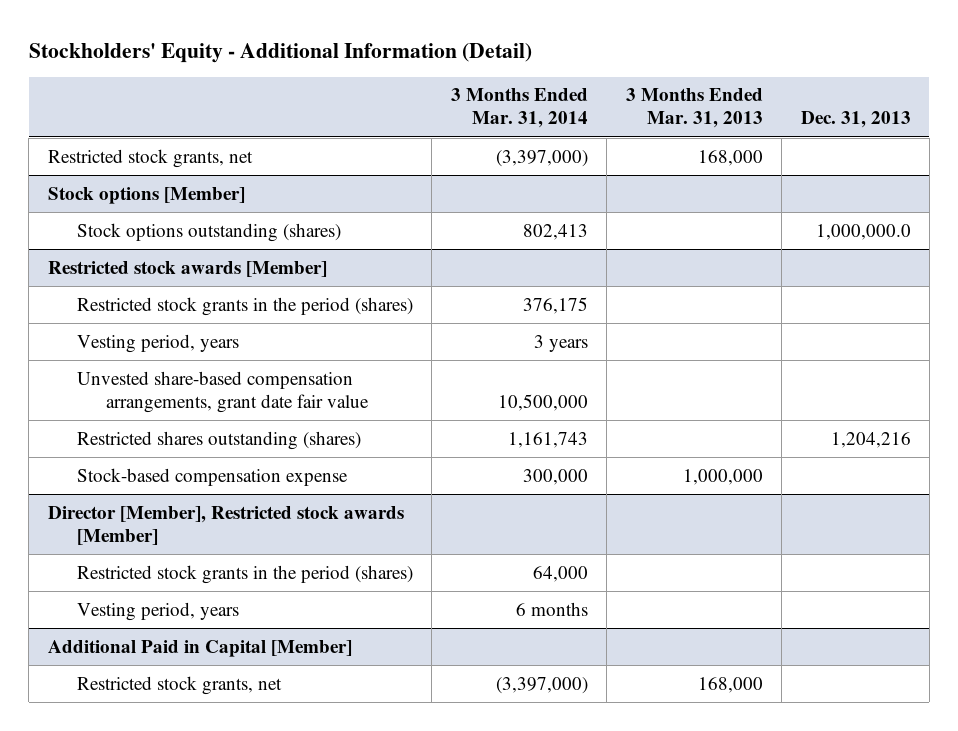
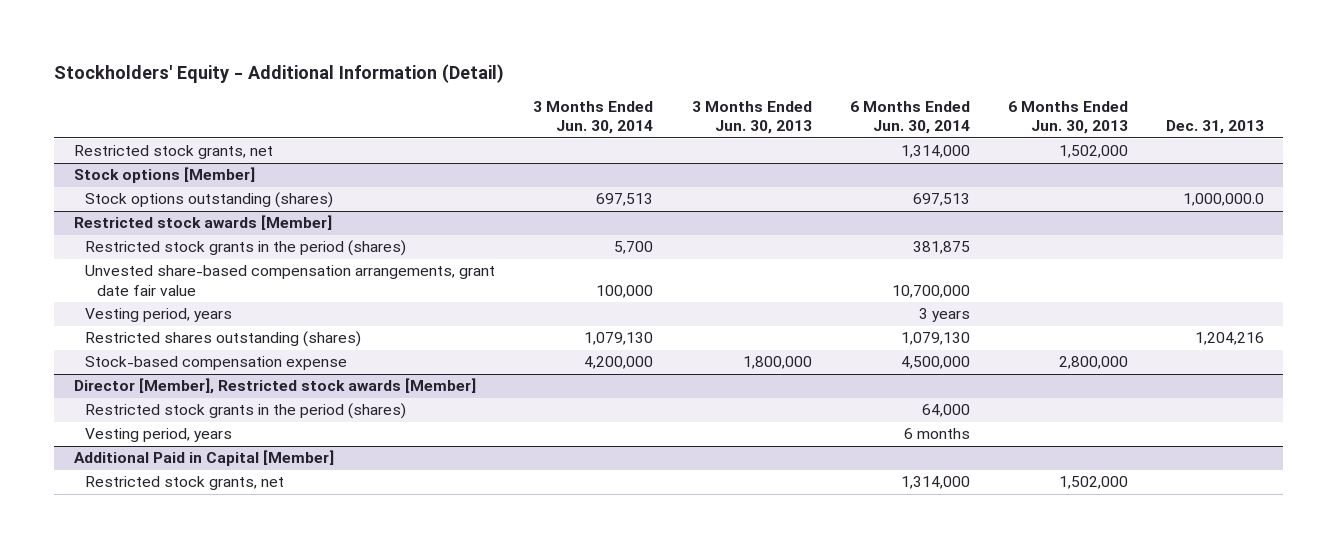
[450,88,588,129] 3 Months Ended Mar. 31, 2014 -> none
[625,88,763,129] 3 Months Ended Mar. 31, 2013 -> none
none -> [533,100,654,135] 3 Months Ended Jun. 30, 2014
none -> [691,100,812,135] 3 Months Ended Jun. 30, 2013
none -> [849,100,970,135] 6 Months Ended Jun. 30, 2014
none -> [1007,100,1128,135] 6 Months Ended Jun. 30, 2013
[76,333,239,353] Vesting period, years -> [85,308,233,323] Vesting period, years

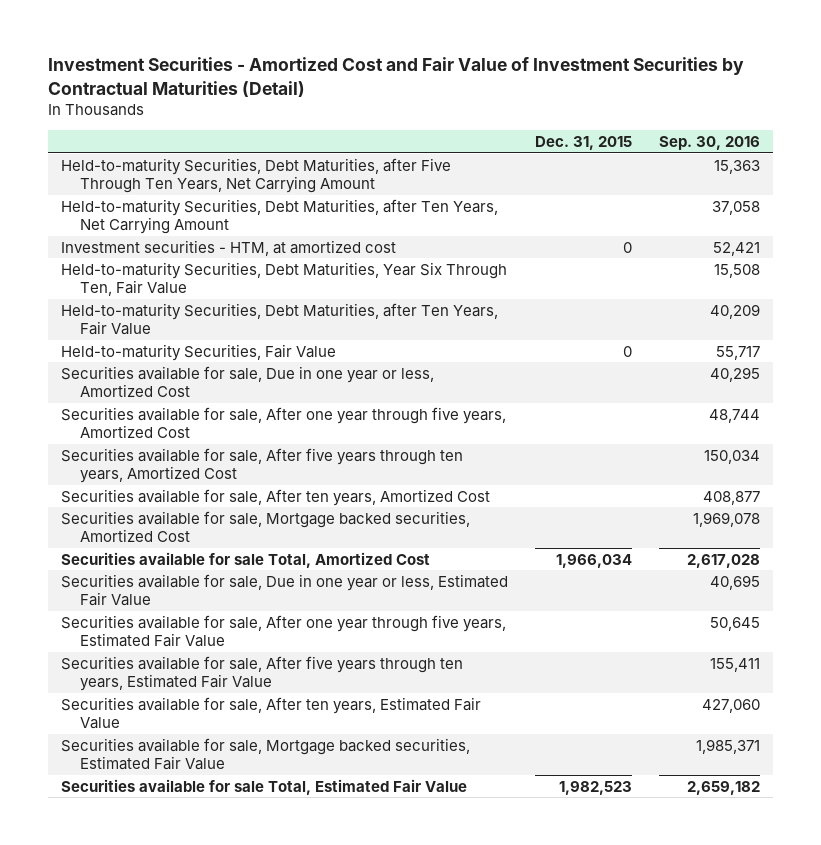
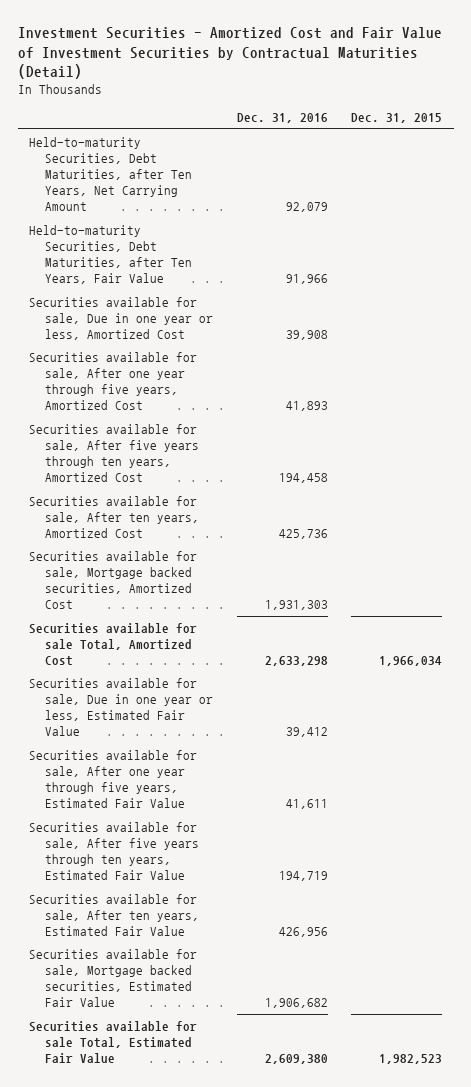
[658,135,760,150] Sep. 30, 2016 -> none
none -> [236,113,328,124] Dec. 31, 2016
[61,157,452,193] Held-to-maturity Securities, Debt Maturities, after Five Through Ten Years, Net Carrying Amount -> none
[61,239,397,256] Investment securities - HTM, at amortized cost -> none
[61,261,508,296] Held-to-maturity Securities, Debt Maturities, Year Six Through Ten, Fair Value -> none
[61,343,337,361] Held-to-maturity Securities, Fair Value -> none

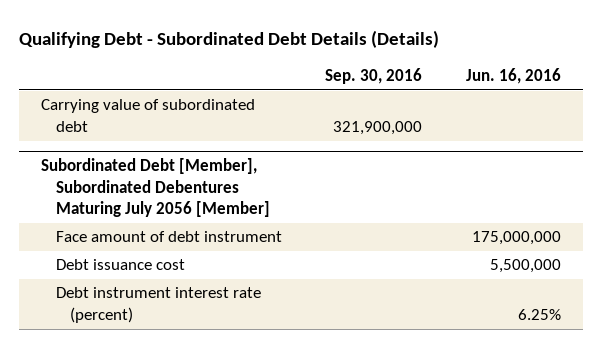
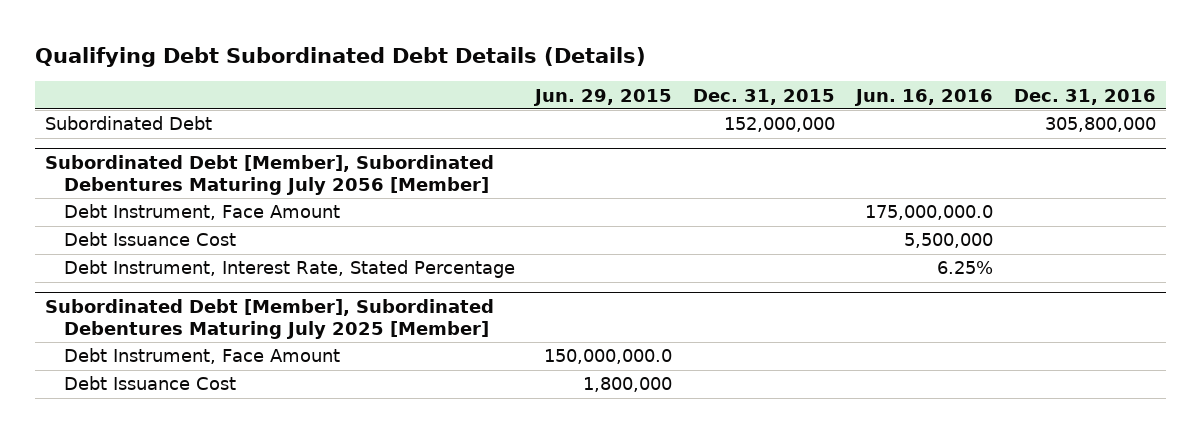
[19,29,440,48] Qualifying Debt - Subordinated Debt Details (Details) -> [34,47,646,68] Qualifying Debt Subordinated Debt Details (Details)
[325,67,423,84] Sep. 30, 2016 -> none
none -> [533,88,673,106] Jun. 29, 2015
none -> [693,88,836,105] Dec. 31, 2015
none -> [1013,88,1156,105] Dec. 31, 2016
[41,99,256,132] Carrying value of subordinated debt -> [45,116,213,131] Subordinated Debt
[55,231,282,243] Face amount of debt instrument -> [63,204,340,221] Debt Instrument, Face Amount
[472,231,562,246] 175,000,000 -> [865,205,994,221] 175,000,000.0
[55,259,185,271] Debt issuance cost -> [63,232,236,247] Debt Issuance Cost
[55,287,261,323] Debt instrument interest rate (percent) -> [63,260,515,279] Debt Instrument, Interest Rate, Stated Percentage
none -> [45,299,495,339] Subordinated Debt [Member], Subordinated Debentures Maturing July 2025 [Member]
none -> [63,348,340,365] Debt Instrument, Face Amount
none -> [63,376,236,391] Debt Issuance Cost

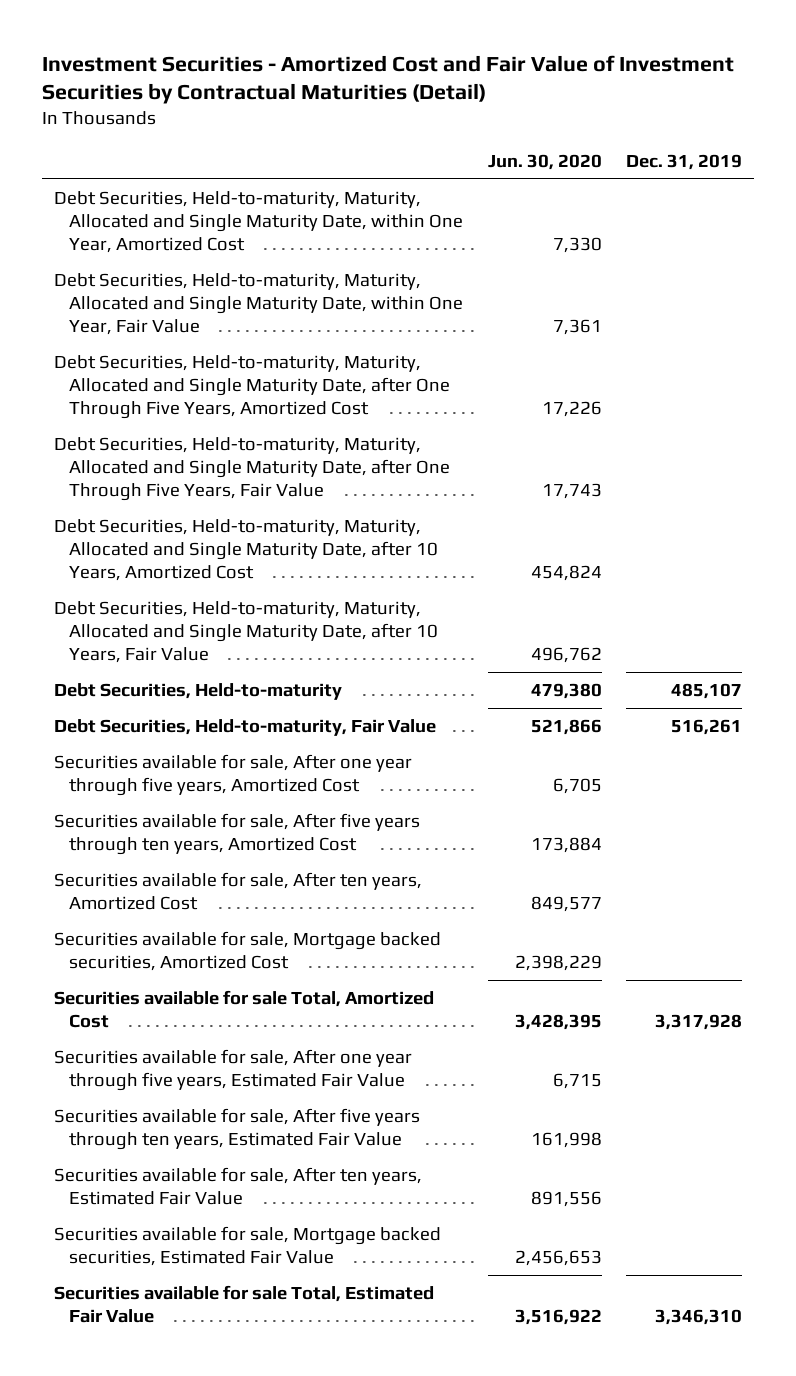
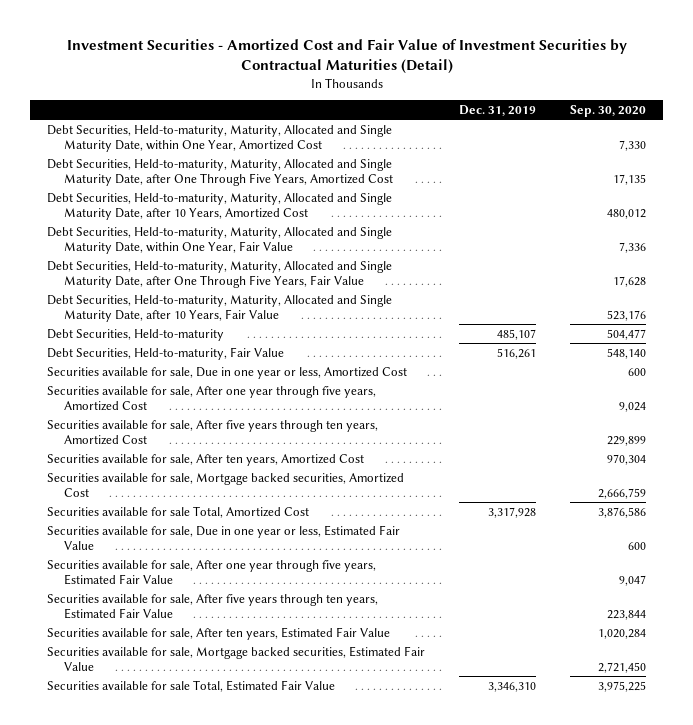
[487,153,602,170] Jun. 30, 2020 -> none
none -> [570,105,647,118] Sep. 30, 2020
[54,272,464,336] Debt Securities, Held-to-maturity, Maturity, Allocated and Single Maturity Date, within One Year, Fair Value -> [47,226,393,255] Debt Securities, Held-to-maturity, Maturity, Allocated and Single Maturity Date, within One Year, Fair Value
[54,436,451,502] Debt Securities, Held-to-maturity, Maturity, Allocated and Single Maturity Date, after One Through Five Years, Fair Value -> [47,260,393,289] Debt Securities, Held-to-maturity, Maturity, Allocated and Single Maturity Date, after One Through Five Years, Fair Value
none -> [47,366,408,379] Securities available for sale, Due in one year or less, Amortized Cost
none -> [47,524,401,551] Securities available for sale, Due in one year or less, Estimated Fair Value

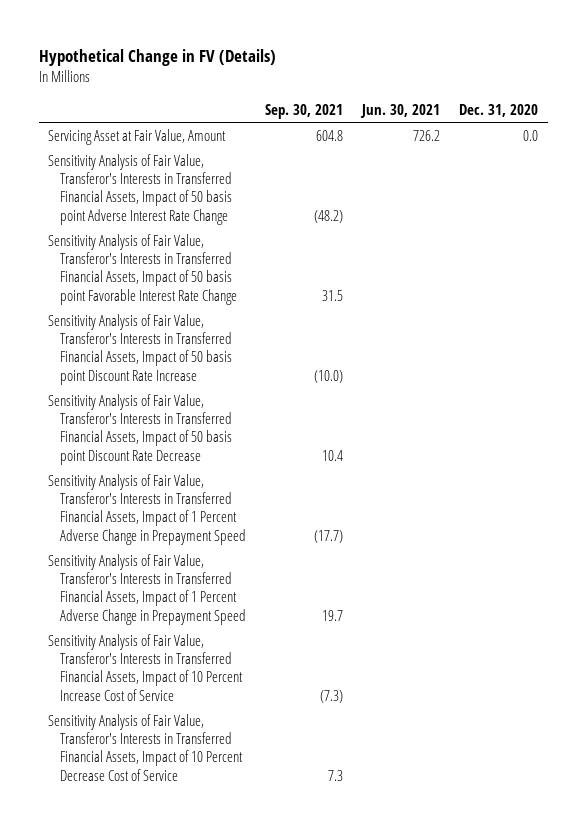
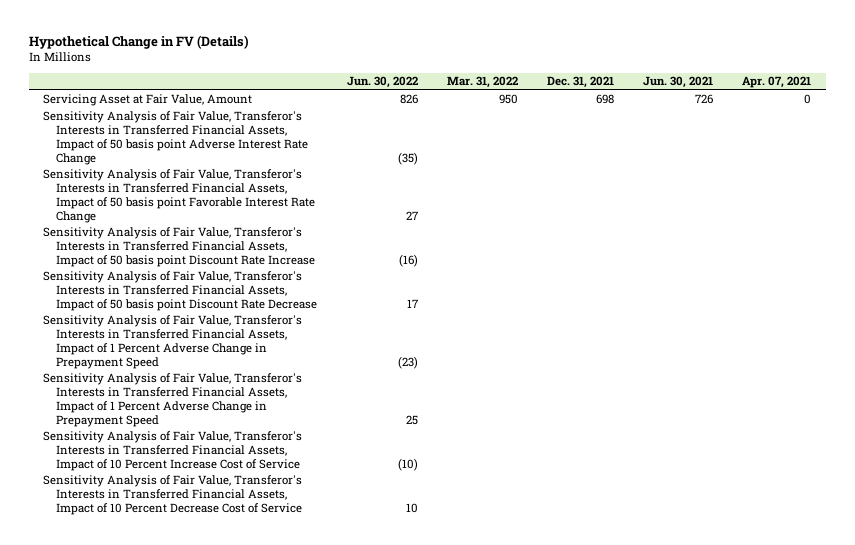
[265,104,344,120] Sep. 30, 2021 -> none
[459,104,539,118] Dec. 31, 2020 -> none
none -> [346,76,418,89] Jun. 30, 2022
none -> [446,76,518,89] Mar. 31, 2022
none -> [546,76,614,89] Dec. 31, 2021
none -> [742,76,812,89] Apr. 07, 2021
[413,129,441,141] 726.2 -> [695,94,714,105] 726

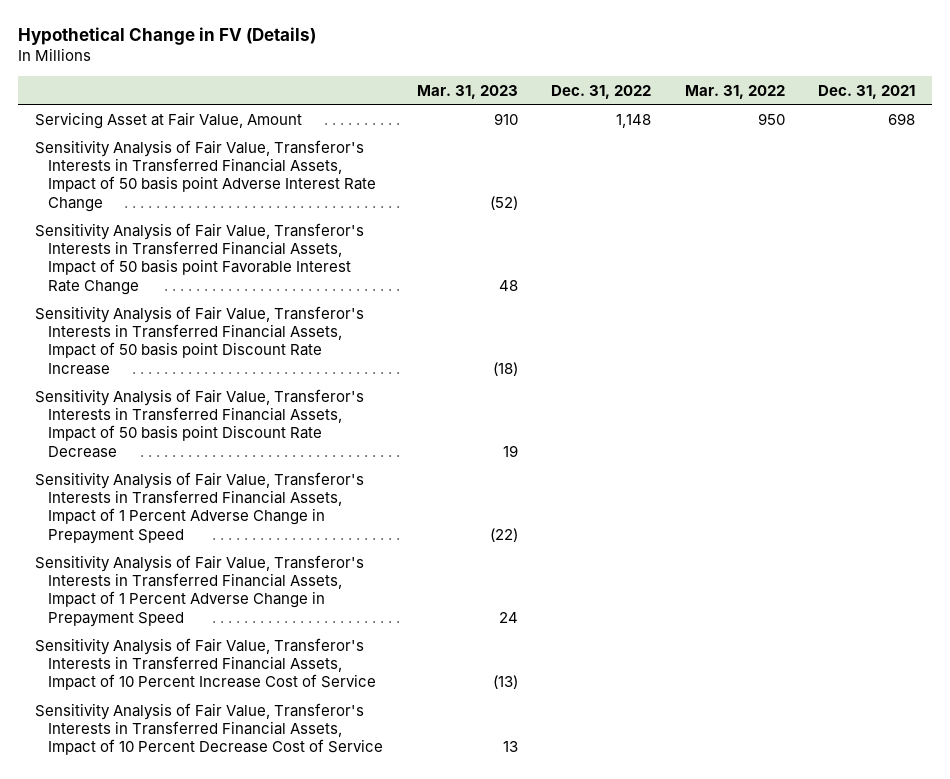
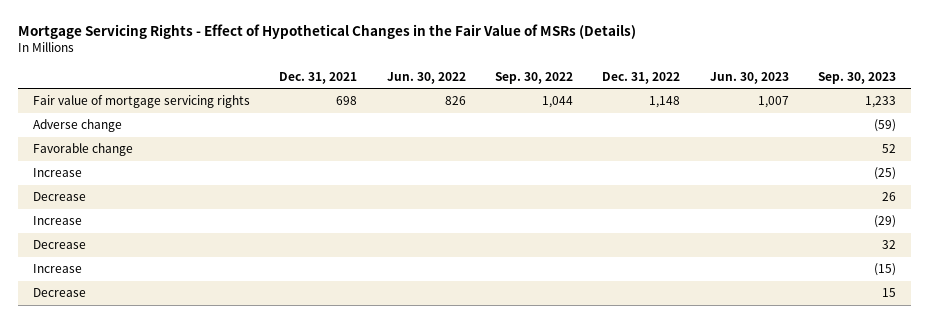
[18,27,317,46] Hypothetical Change in FV (Details) -> [17,24,636,40] Mortgage Servicing Rights - Effect of Hypothetical Changes in the Fair Value of MSRs (Details)
[416,84,518,99] Mar. 31, 2023 -> none
[684,84,785,99] Mar. 31, 2022 -> none
none -> [386,71,466,84] Jun. 30, 2022
none -> [495,71,574,84] Sep. 30, 2022
none -> [709,71,789,84] Jun. 30, 2023
none -> [818,71,897,84] Sep. 30, 2023
[34,111,302,129] Servicing Asset at Fair Value, Amount -> [32,95,250,109] Fair value of mortgage servicing rights
[34,139,377,212] Sensitivity Analysis of Fair Value, Transferor's Interests in Transferred Financial Assets, Impact of 50 basis point Adverse Interest Rate Change -> [32,119,122,133] Adverse change
[34,222,364,295] Sensitivity Analysis of Fair Value, Transferor's Interests in Transferred Financial Assets, Impact of 50 basis point Favorable Interest Rate Change -> [32,143,133,157] Favorable change
[34,305,364,375] Sensitivity Analysis of Fair Value, Transferor's Interests in Transferred Financial Assets, Impact of 50 basis point Discount Rate Increase -> [32,168,82,178] Increase
[34,388,364,458] Sensitivity Analysis of Fair Value, Transferor's Interests in Transferred Financial Assets, Impact of 50 basis point Discount Rate Decrease -> [32,192,86,202] Decrease
[34,471,364,544] Sensitivity Analysis of Fair Value, Transferor's Interests in Transferred Financial Assets, Impact of 1 Percent Adverse Change in Prepayment Speed -> [32,216,82,226] Increase
[34,554,364,627] Sensitivity Analysis of Fair Value, Transferor's Interests in Transferred Financial Assets, Impact of 1 Percent Adverse Change in Prepayment Speed -> [32,240,86,250] Decrease
[34,637,377,691] Sensitivity Analysis of Fair Value, Transferor's Interests in Transferred Financial Assets, Impact of 10 Percent Increase Cost of Service -> [32,264,82,274] Increase
[34,702,384,756] Sensitivity Analysis of Fair Value, Transferor's Interests in Transferred Financial Assets, Impact of 10 Percent Decrease Cost of Service -> [32,288,86,298] Decrease

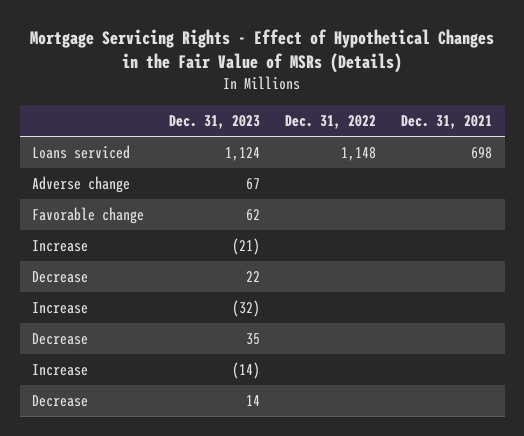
[386,71,466,84] Jun. 30, 2022 -> none
[495,71,574,84] Sep. 30, 2022 -> none
[709,71,789,84] Jun. 30, 2023 -> none
[818,71,897,84] Sep. 30, 2023 -> none
none -> [169,115,261,130] Dec. 31, 2023
[32,95,250,109] Fair value of mortgage servicing rights -> [32,145,131,160] Loans serviced

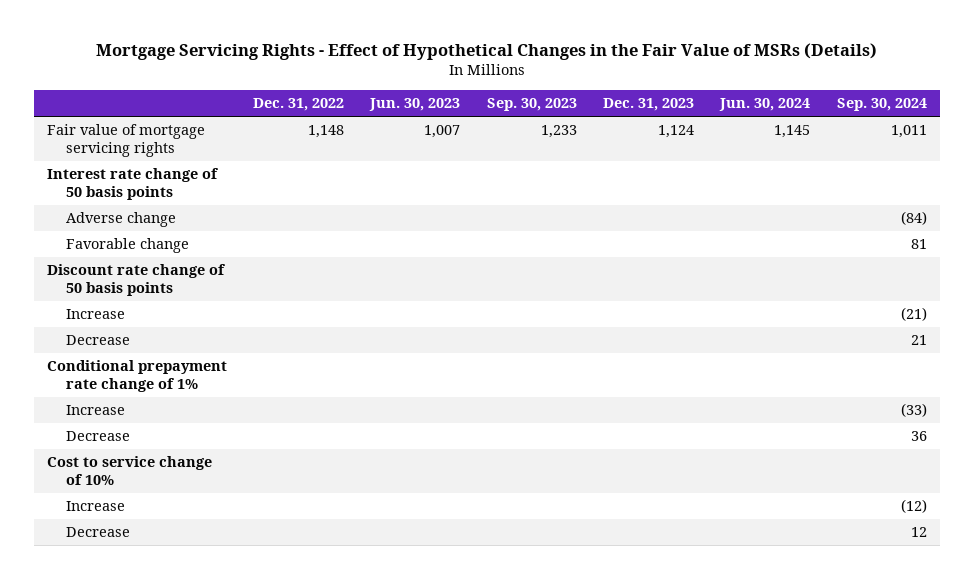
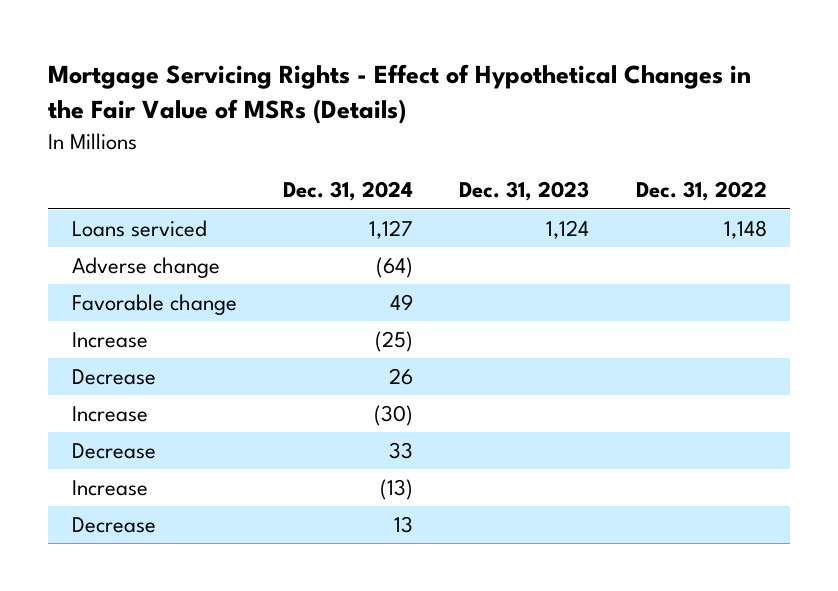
[369,97,461,111] Jun. 30, 2023 -> none
[486,97,577,111] Sep. 30, 2023 -> none
[719,97,811,111] Jun. 30, 2024 -> none
[836,97,927,111] Sep. 30, 2024 -> none
none -> [282,181,413,202] Dec. 31, 2024
[46,168,218,201] Interest rate change of 50 basis points -> none
[46,124,205,158] Fair value of mortgage servicing rights -> [71,220,207,238] Loans serviced
[46,264,225,297] Discount rate change of 50 basis points -> none
[46,360,227,393] Conditional prepayment rate change of 1% -> none
[46,456,212,486] Cost to service change of 10% -> none

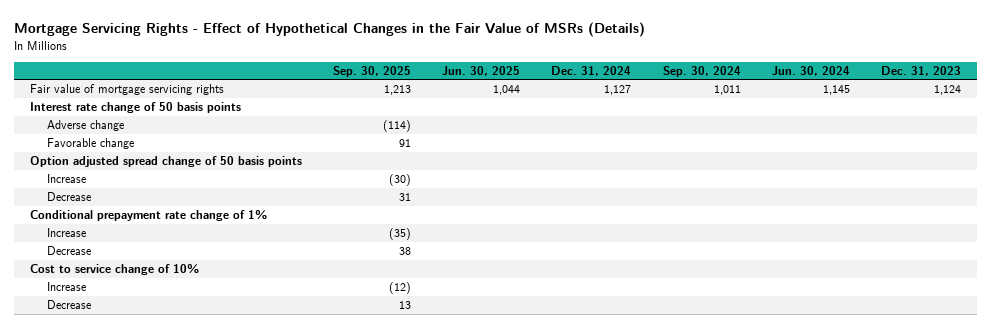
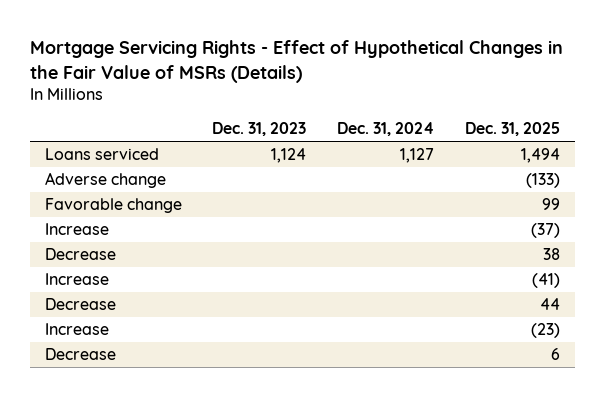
[333,65,412,77] Sep. 30, 2025 -> none
[442,65,521,76] Jun. 30, 2025 -> none
[662,65,741,77] Sep. 30, 2024 -> none
[771,65,850,76] Jun. 30, 2024 -> none
none -> [464,122,560,137] Dec. 31, 2025
[29,102,241,114] Interest rate change of 50 basis points -> none
[29,84,224,96] Fair value of mortgage servicing rights -> [44,148,159,161] Loans serviced
[29,156,302,168] Option adjusted spread change of 50 basis points -> none
[29,210,267,222] Conditional prepayment rate change of 1% -> none
[29,264,199,276] Cost to service change of 10% -> none

